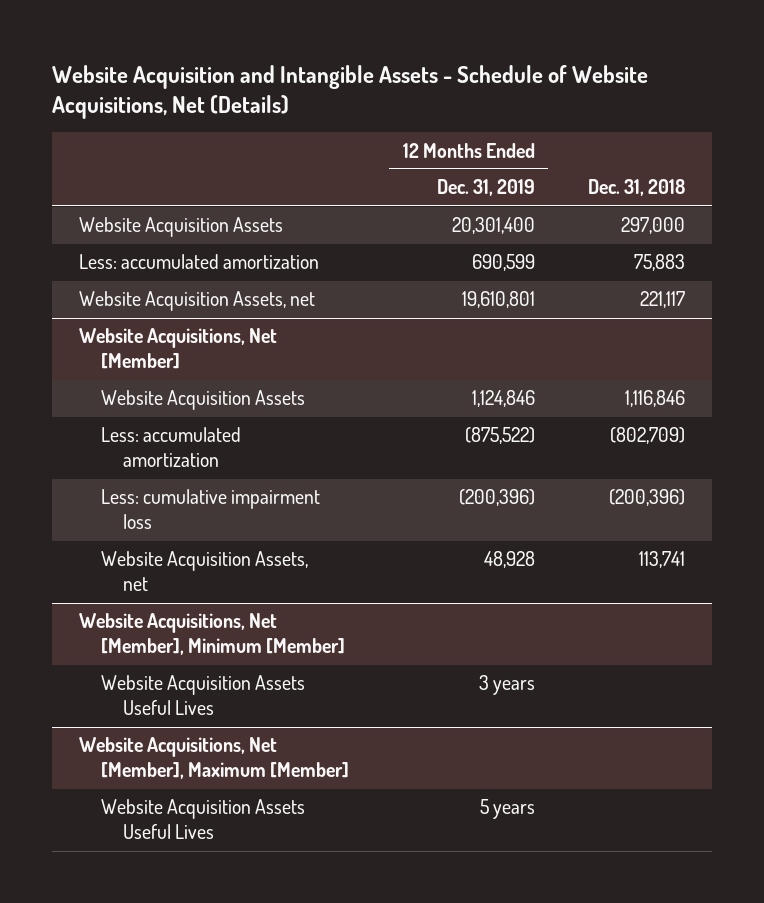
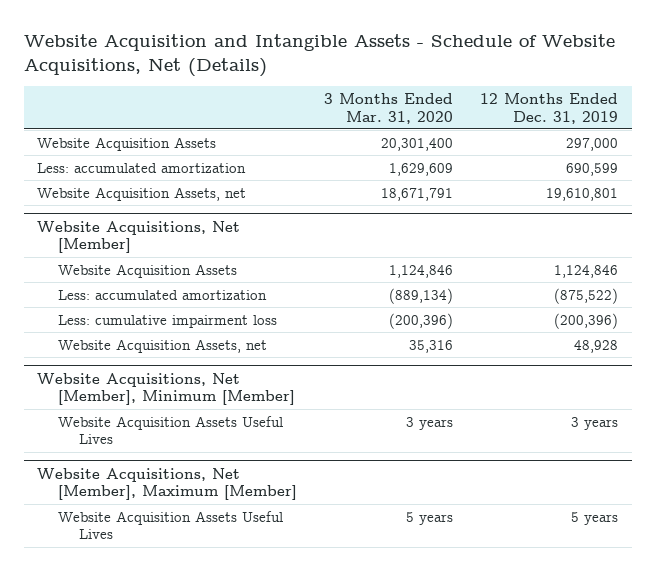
[588,179,686,197] Dec. 31, 2018 -> none
none -> [324,92,454,124] 3 Months Ended Mar. 31, 2020
[451,217,535,235] 20,301,400 -> [566,137,619,151] 297,000

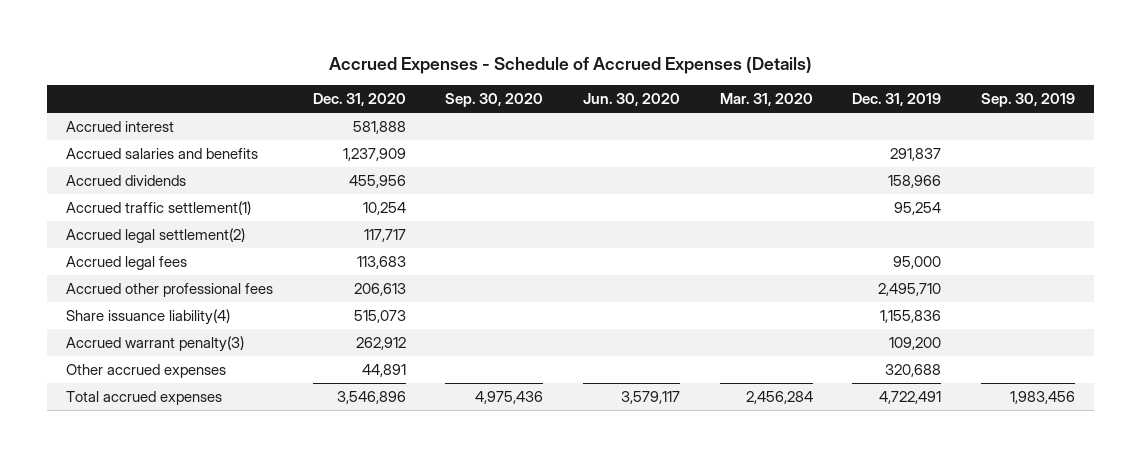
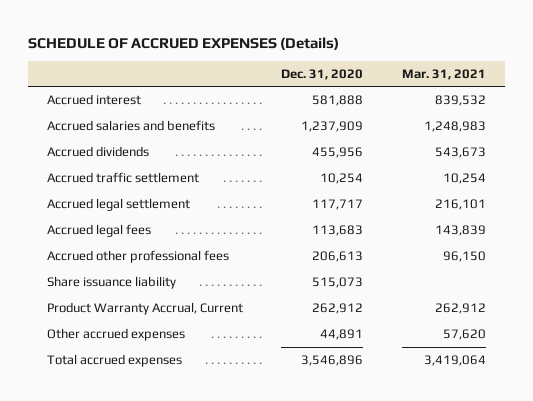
[328,57,812,75] Accrued Expenses - Schedule of Accrued Expenses (Details) -> [27,36,339,50] SCHEDULE OF ACCRUED EXPENSES (Details)
[445,93,544,108] Sep. 30, 2020 -> none
[583,93,681,107] Jun. 30, 2020 -> none
[719,93,813,107] Mar. 31, 2020 -> none
[852,93,942,107] Dec. 31, 2019 -> none
[980,93,1075,108] Sep. 30, 2019 -> none
none -> [401,68,486,80] Mar. 31, 2021
[66,200,252,215] Accrued traffic settlement(1) -> [46,172,199,184] Accrued traffic settlement
[66,227,246,243] Accrued legal settlement(2) -> [46,198,190,212] Accrued legal settlement
[66,308,231,325] Share issuance liability(4) -> [46,276,176,290] Share issuance liability
[66,335,245,352] Accrued warrant penalty(3) -> [46,302,243,316] Product Warranty Accrual, Current

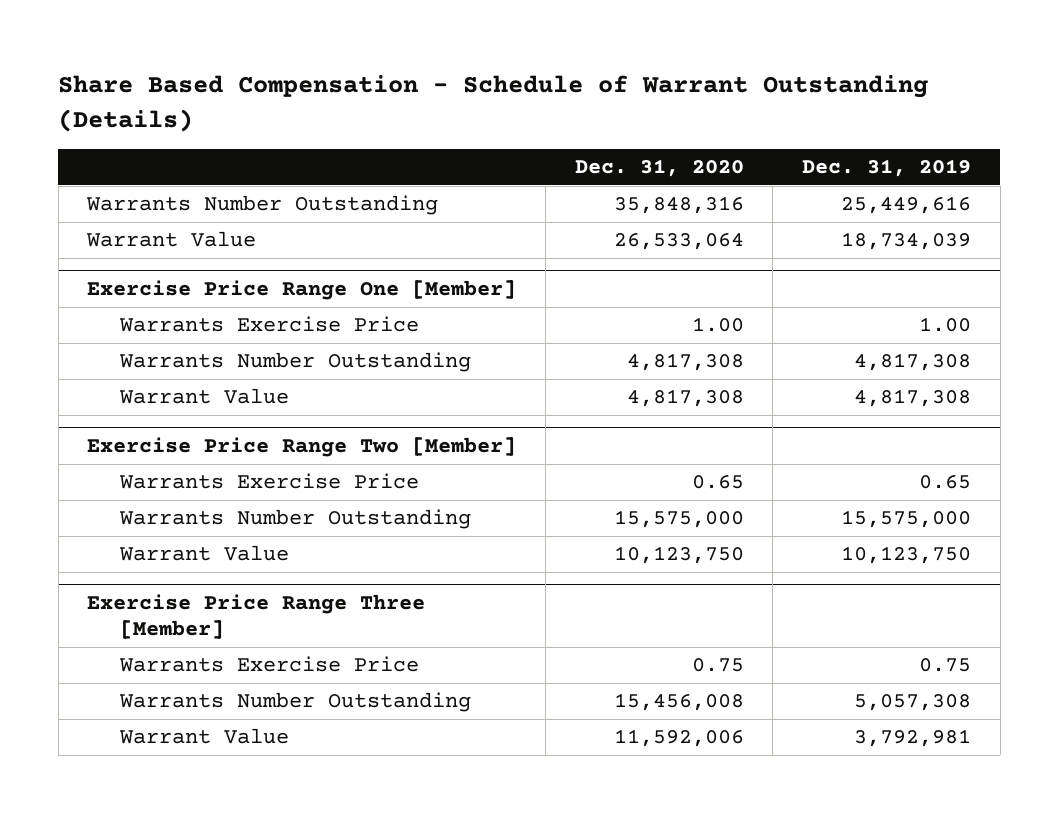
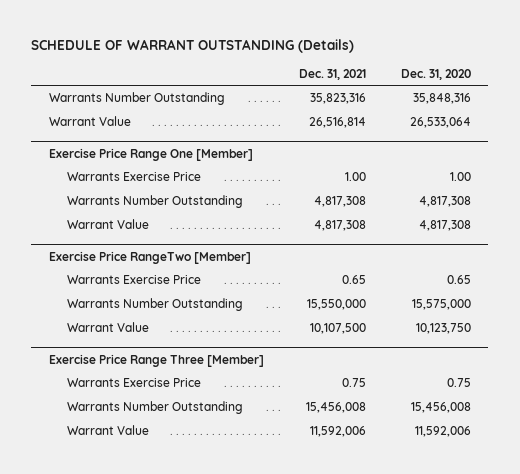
[58,75,929,132] Share Based Compensation - Schedule of Warrant Outstanding (Details) -> [31,38,355,53] SCHEDULE OF WARRANT OUTSTANDING (Details)
[802,159,972,178] Dec. 31, 2019 -> none
none -> [298,68,366,80] Dec. 31, 2021
[87,437,517,458] Exercise Price Range Two [Member] -> [48,250,251,264] Exercise Price RangeTwo [Member]

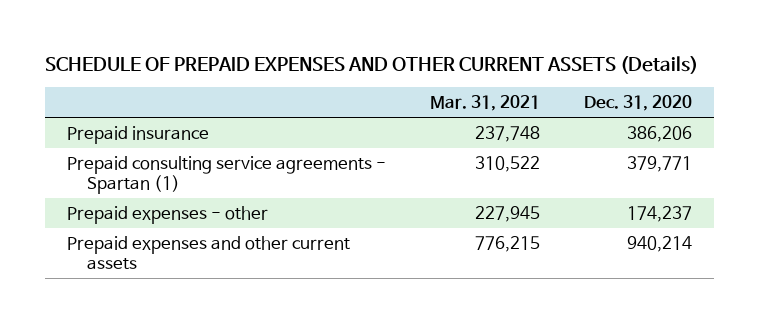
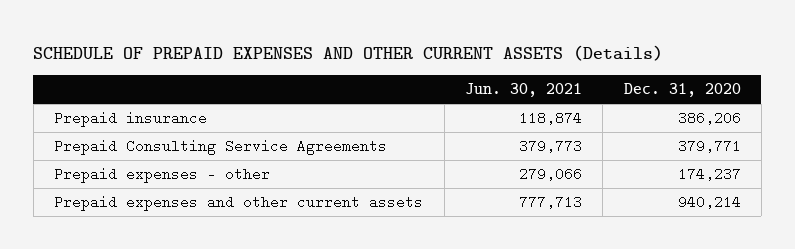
[430,95,541,112] Mar. 31, 2021 -> none
none -> [464,83,582,98] Jun. 30, 2021
[67,155,387,195] Prepaid consulting service agreements - Spartan (1) -> [54,139,388,156] Prepaid Consulting Service Agreements

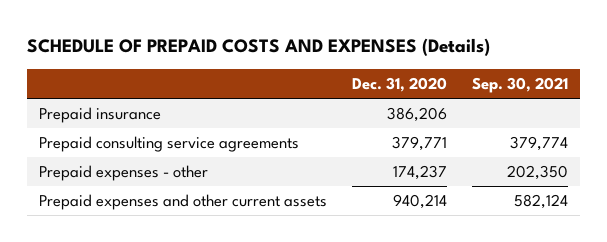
[33,44,664,61] SCHEDULE OF PREPAID EXPENSES AND OTHER CURRENT ASSETS (Details) -> [26,38,490,57] SCHEDULE OF PREPAID COSTS AND EXPENSES (Details)
[464,83,582,98] Jun. 30, 2021 -> none
none -> [471,77,568,94] Sep. 30, 2021
[54,139,388,156] Prepaid Consulting Service Agreements -> [39,136,300,153] Prepaid consulting service agreements

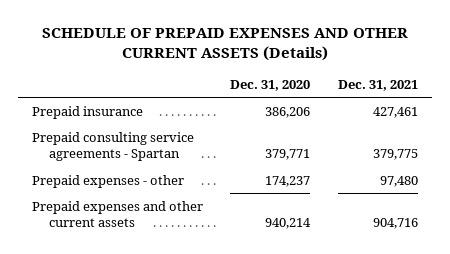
[26,38,490,57] SCHEDULE OF PREPAID COSTS AND EXPENSES (Details) -> [41,27,408,62] SCHEDULE OF PREPAID EXPENSES AND OTHER CURRENT ASSETS (Details)
[471,77,568,94] Sep. 30, 2021 -> none
none -> [338,79,419,91] Dec. 31, 2021
[39,136,300,153] Prepaid consulting service agreements -> [31,131,194,162] Prepaid consulting service agreements - Spartan

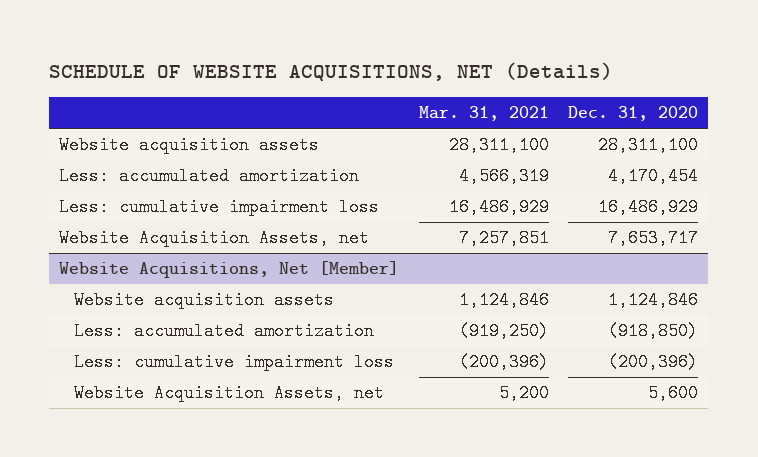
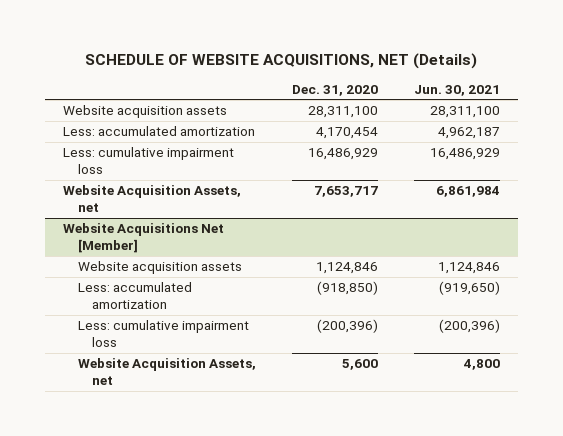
[418,106,549,122] Mar. 31, 2021 -> none
none -> [413,84,500,96] Jun. 30, 2021
[59,261,400,279] Website Acquisitions, Net [Member] -> [62,223,224,254] Website Acquisitions Net [Member]

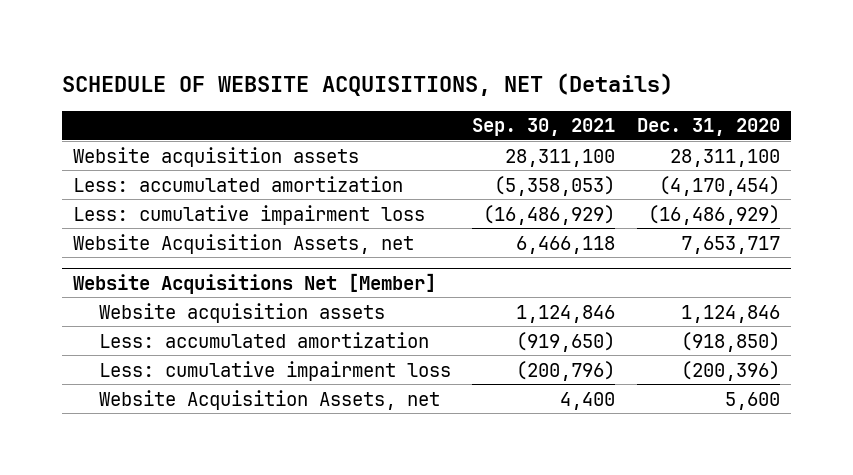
[413,84,500,96] Jun. 30, 2021 -> none
none -> [472,118,616,137] Sep. 30, 2021
[315,127,378,140] 4,170,454 -> [658,175,780,196] (4,170,454)
[307,148,378,161] 16,486,929 -> [647,204,780,225] (16,486,929)

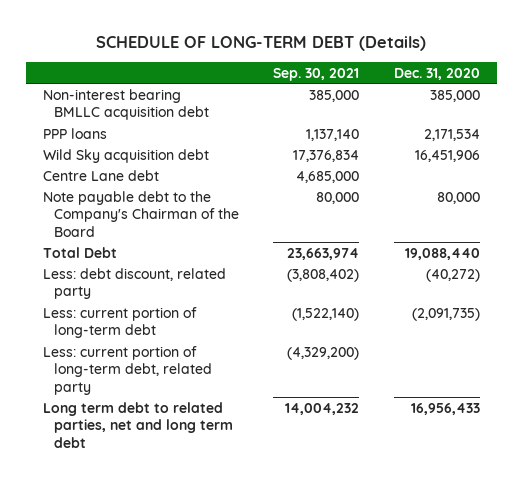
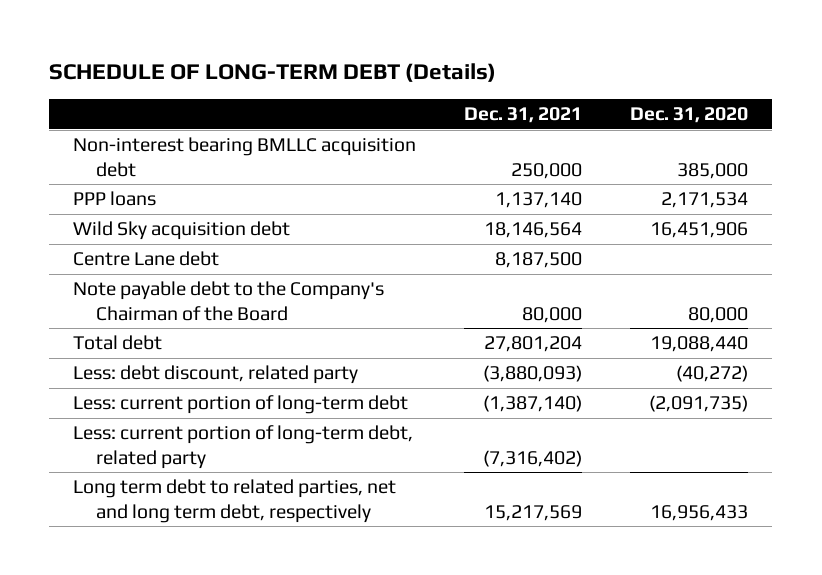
[273,67,360,81] Sep. 30, 2021 -> none
none -> [464,107,583,124] Dec. 31, 2021
[42,246,117,258] Total Debt -> [73,335,163,351] Total debt
[42,401,234,448] Long term debt to related parties, net and long term debt -> [73,479,397,523] Long term debt to related parties, net and long term debt, respectively

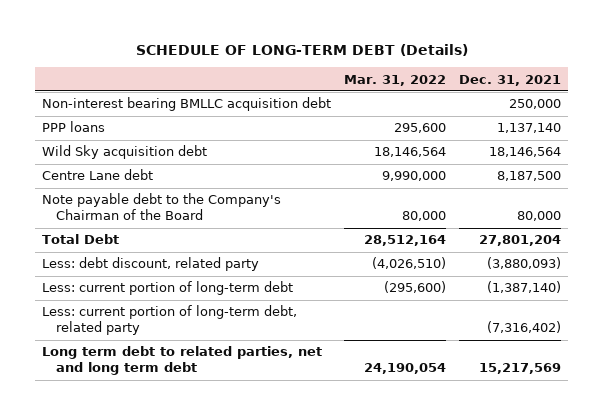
[630,107,749,124] Dec. 31, 2020 -> none
none -> [344,74,447,86] Mar. 31, 2022
[73,335,163,351] Total debt -> [42,234,120,245] Total Debt
[73,479,397,523] Long term debt to related parties, net and long term debt, respectively -> [42,346,323,376] Long term debt to related parties, net and long term debt

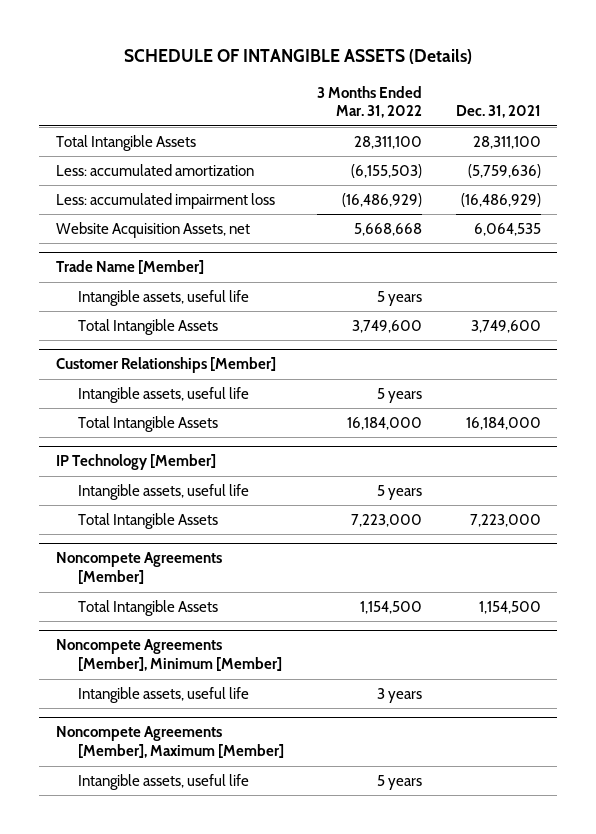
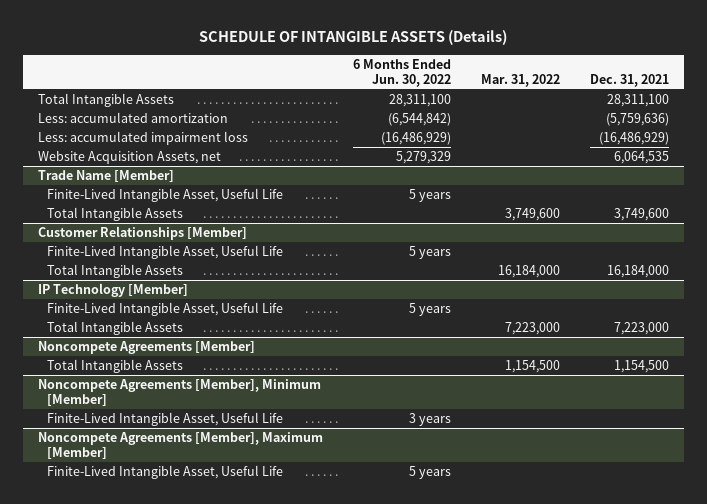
[317,85,423,119] 3 Months Ended Mar. 31, 2022 -> none
none -> [352,58,451,88] 6 Months Ended Jun. 30, 2022
none -> [480,74,560,88] Mar. 31, 2022
[78,290,250,307] Intangible assets, useful life -> [46,187,283,202] Finite-Lived Intangible Asset, Useful Life
[78,387,250,404] Intangible assets, useful life -> [46,244,283,259] Finite-Lived Intangible Asset, Useful Life
[78,484,250,501] Intangible assets, useful life -> [46,301,283,316] Finite-Lived Intangible Asset, Useful Life
[78,687,250,704] Intangible assets, useful life -> [46,411,283,426] Finite-Lived Intangible Asset, Useful Life
[78,774,250,791] Intangible assets, useful life -> [46,464,283,479] Finite-Lived Intangible Asset, Useful Life

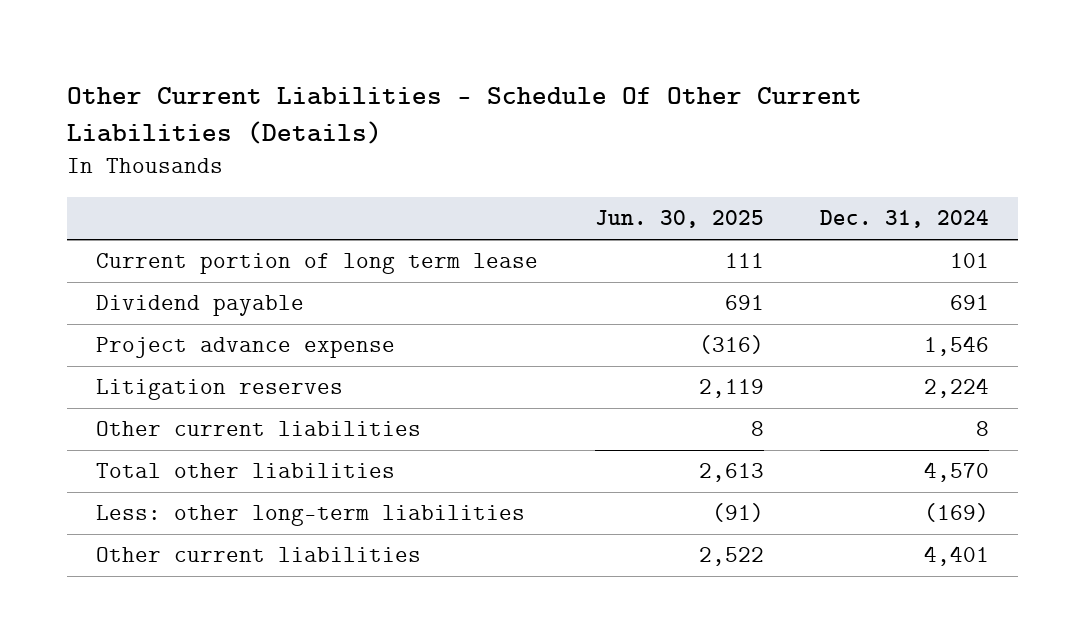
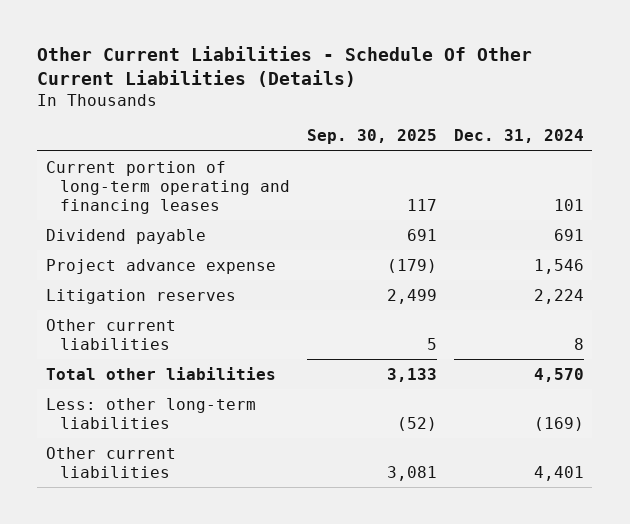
[594,210,764,229] Jun. 30, 2025 -> none
none -> [306,129,437,145] Sep. 30, 2025
[95,253,538,275] Current portion of long term lease -> [45,160,290,214] Current portion of long-term operating and financing leases

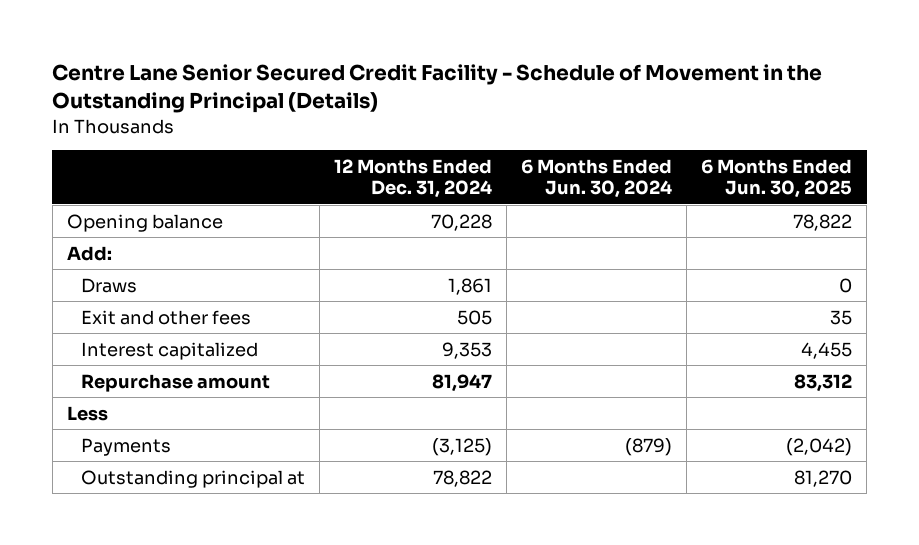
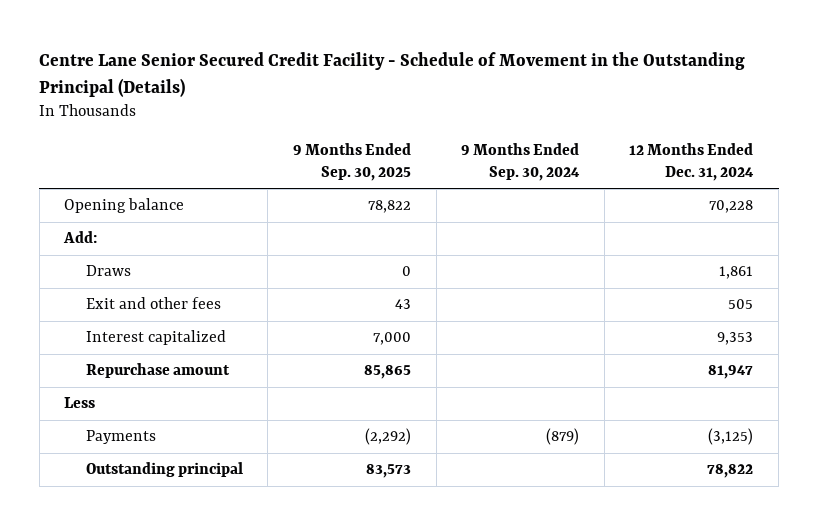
[520,159,672,199] 6 Months Ended Jun. 30, 2024 -> none
[701,159,853,199] 6 Months Ended Jun. 30, 2025 -> none
none -> [293,143,412,181] 9 Months Ended Sep. 30, 2025
none -> [461,143,581,181] 9 Months Ended Sep. 30, 2024
[80,469,305,488] Outstanding principal at -> [85,462,243,478] Outstanding principal

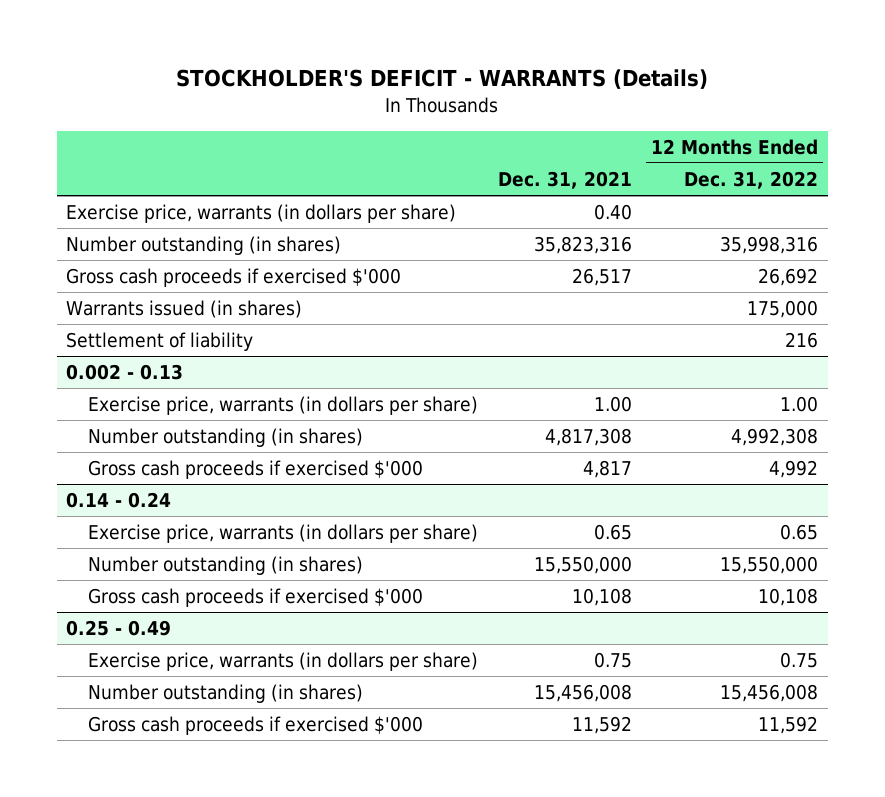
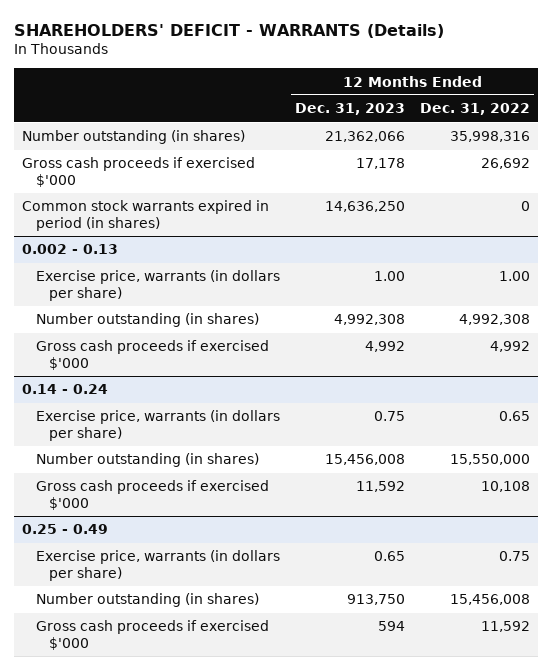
[176,69,709,90] STOCKHOLDER'S DEFICIT - WARRANTS (Details) -> [14,23,445,38] SHAREHOLDERS' DEFICIT - WARRANTS (Details)
[497,170,632,189] Dec. 31, 2021 -> none
none -> [294,103,405,116] Dec. 31, 2023
[66,204,457,224] Exercise price, warrants (in dollars per share) -> none
[66,300,303,319] Warrants issued (in shares) -> none
[66,332,254,352] Settlement of liability -> none
none -> [22,200,270,232] Common stock warrants expired in period (in shares)

